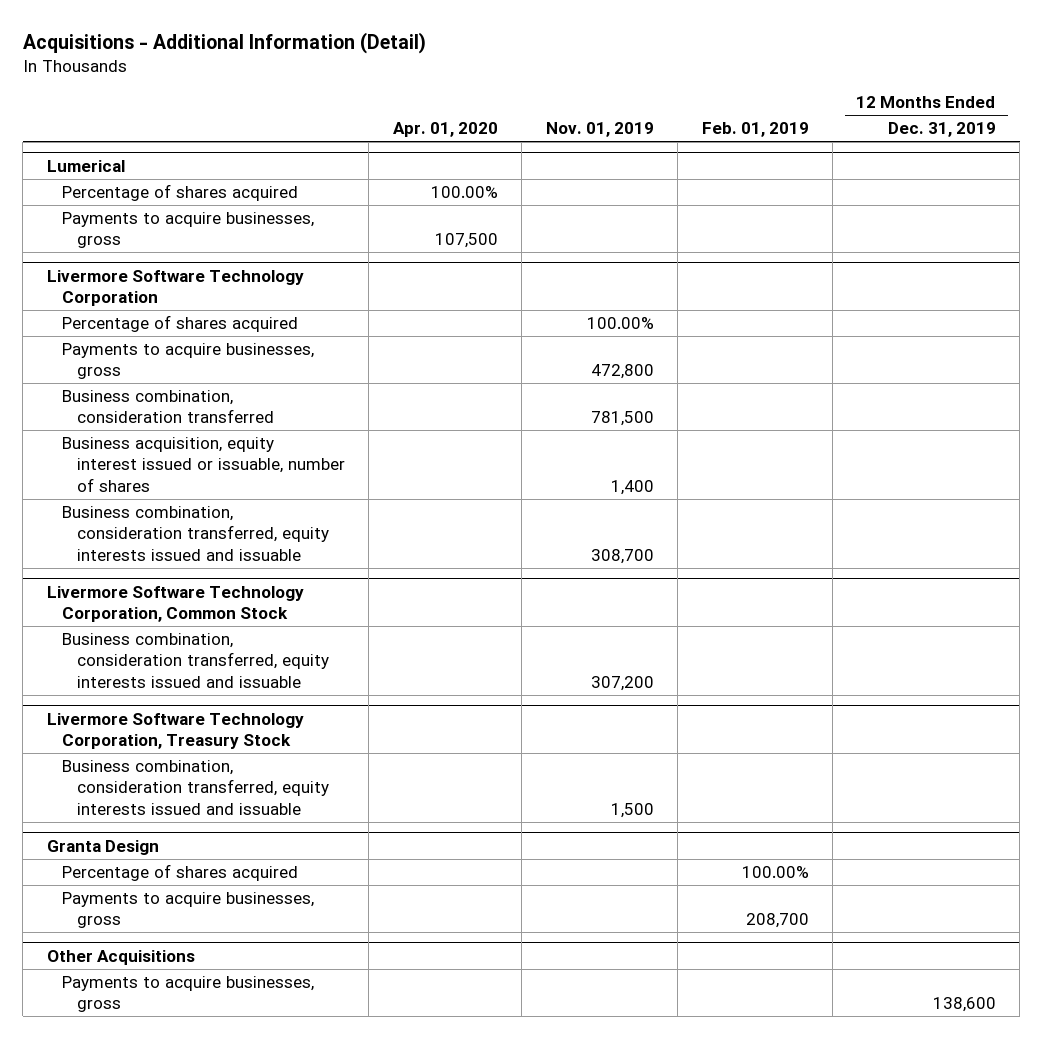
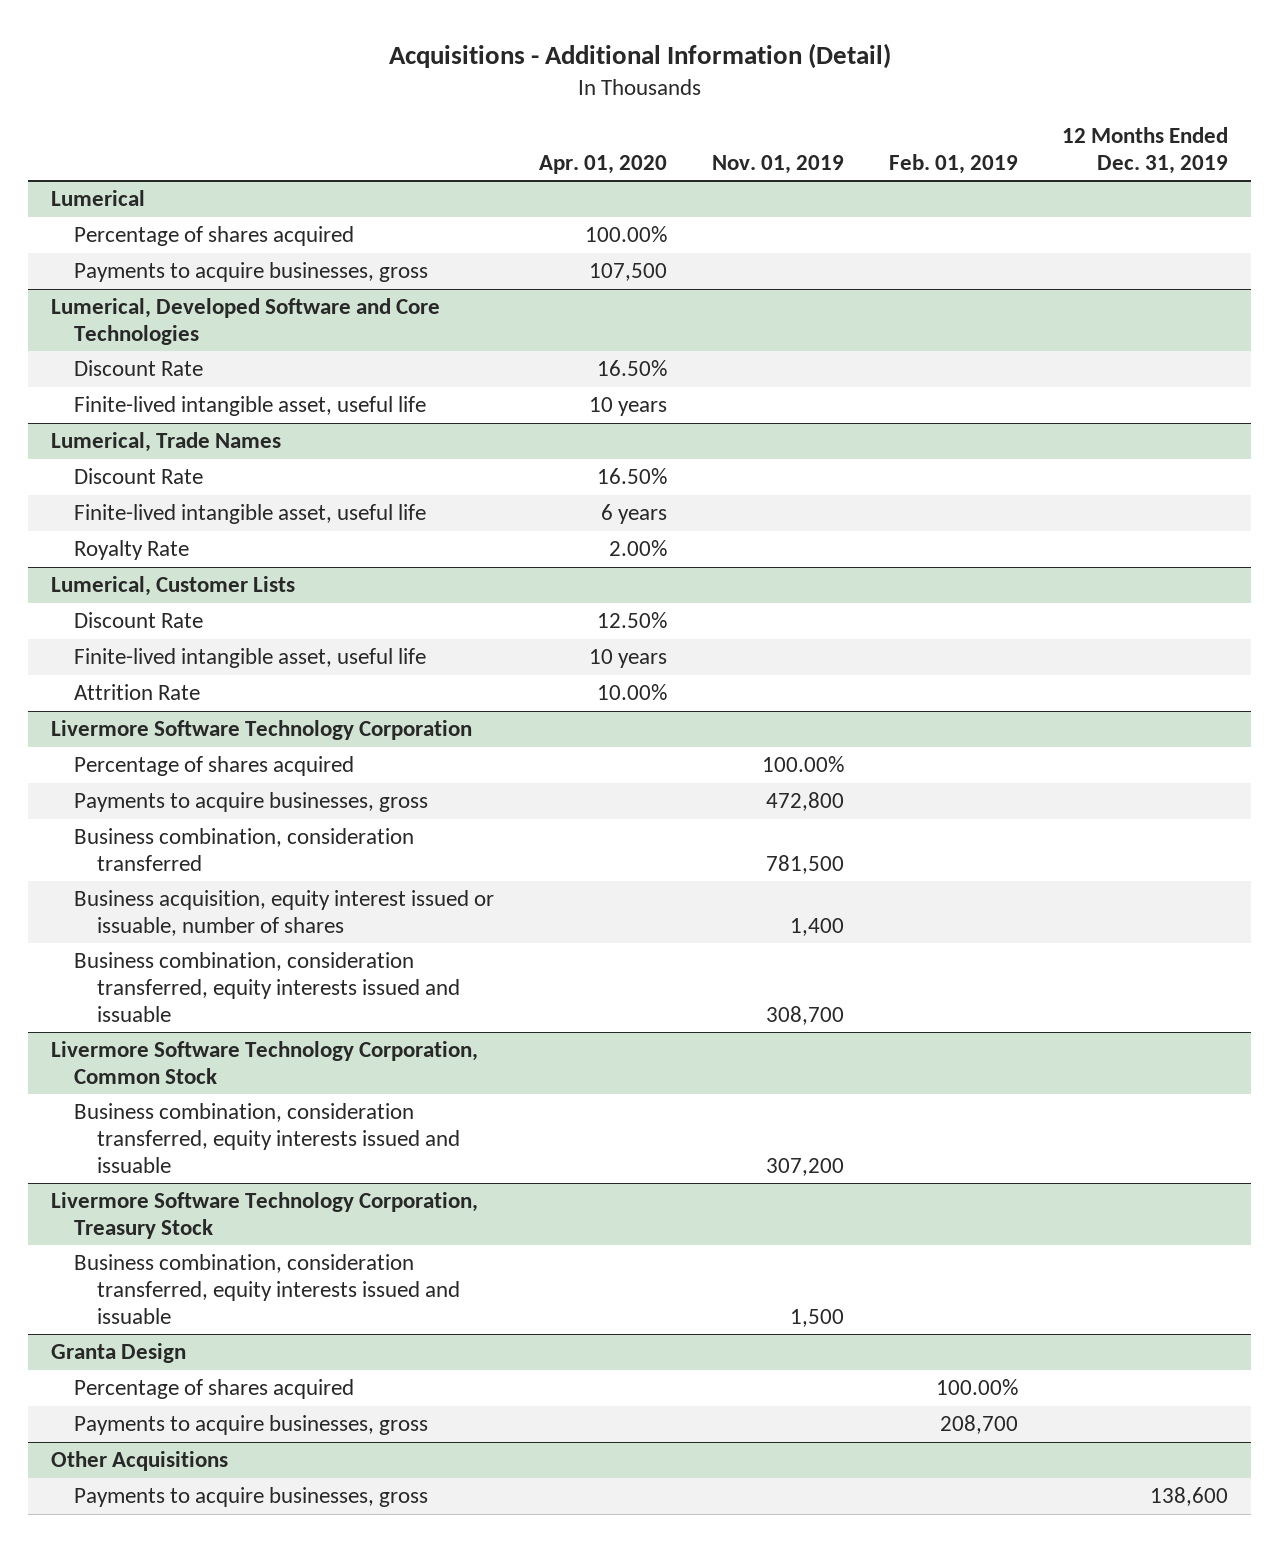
none -> [50,298,440,345] Lumerical, Developed Software and Core Technologies
none -> [74,360,204,377] Discount Rate
none -> [74,396,427,417] Finite-lived intangible asset, useful life
none -> [50,432,281,453] Lumerical, Trade Names
none -> [74,468,204,485] Discount Rate
none -> [74,504,427,525] Finite-lived intangible asset, useful life
none -> [74,540,190,561] Royalty Rate
none -> [50,576,295,597] Lumerical, Customer Lists
none -> [74,612,204,629] Discount Rate
none -> [74,648,427,669] Finite-lived intangible asset, useful life
none -> [74,684,201,701] Attrition Rate

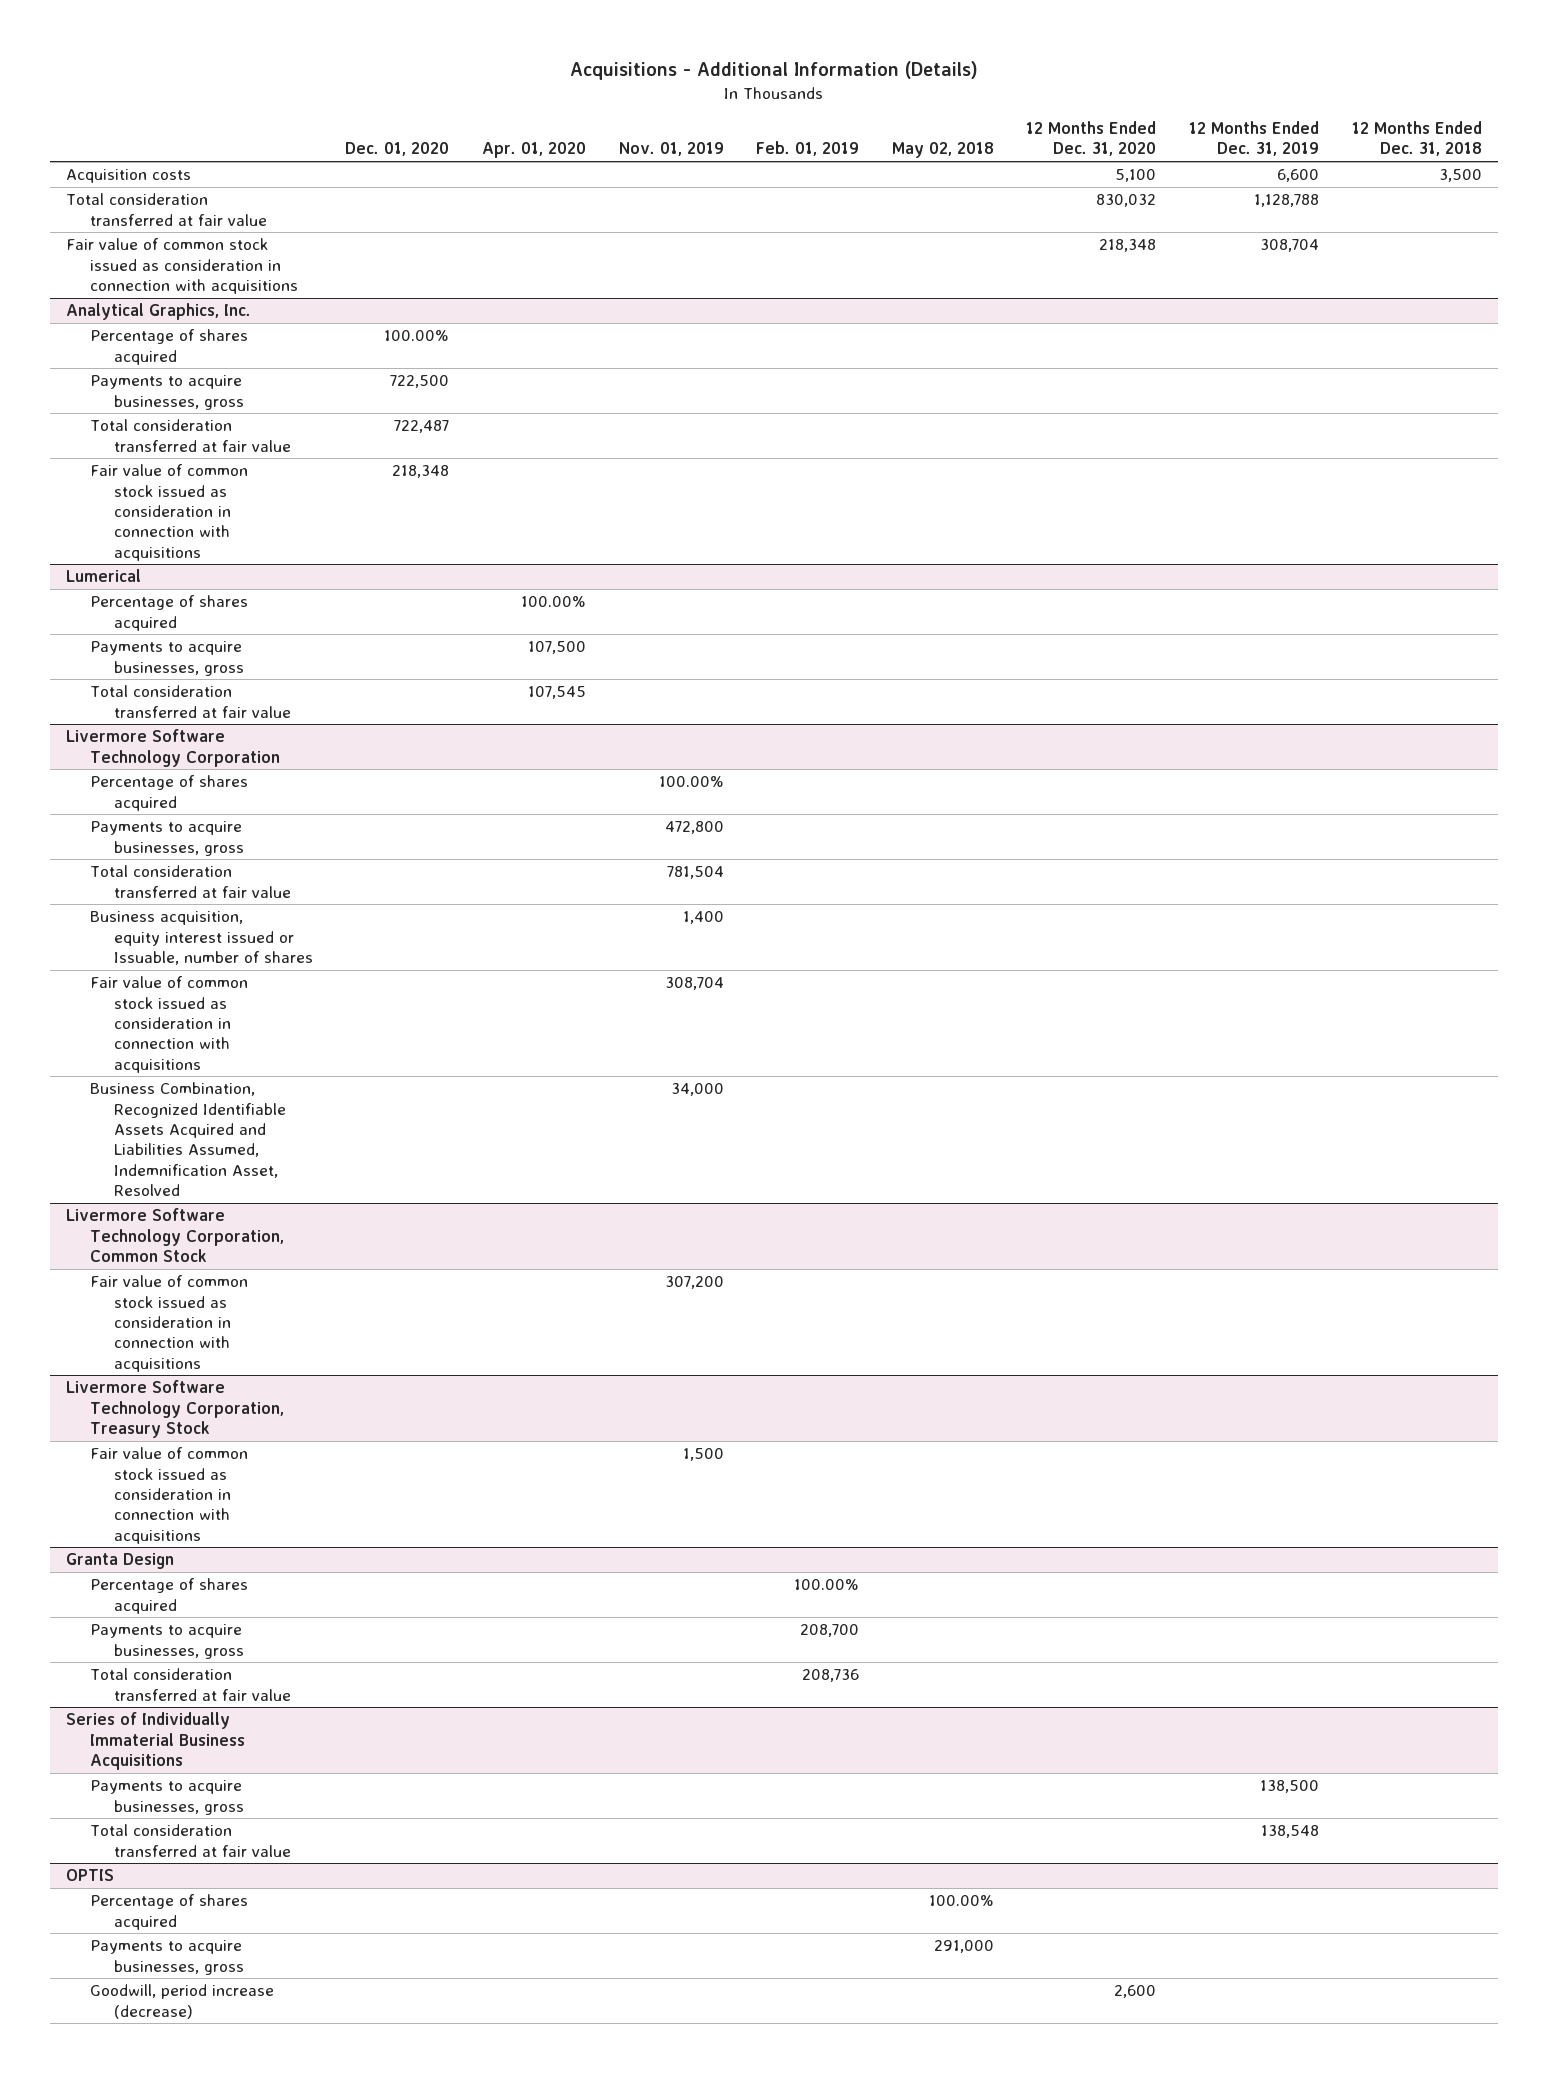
[388,42,891,69] Acquisitions - Additional Information (Detail) -> [569,61,978,81] Acquisitions - Additional Information (Details)
none -> [345,142,450,157] Dec. 01, 2020
none -> [891,142,994,159] May 02, 2018
none -> [1026,121,1157,157] 12 Months Ended Dec. 31, 2020
none -> [1351,121,1482,157] 12 Months Ended Dec. 31, 2018
none -> [66,169,192,184] Acquisition costs
none -> [66,193,267,226] Total consideration transferred at fair value
none -> [66,238,298,294] Fair value of common stock issued as consideration in connection with acquisitions
none -> [66,303,252,321] Analytical Graphics, Inc.
none -> [89,329,248,365] Percentage of shares acquired
none -> [89,375,244,410] Payments to acquire businesses, gross
none -> [89,419,291,452] Total consideration transferred at fair value
none -> [89,464,248,561] Fair value of common stock issued as consideration in connection with acquisitions
[50,298,440,345] Lumerical, Developed Software and Core Technologies -> none
[74,360,204,377] Discount Rate -> none
[74,396,427,417] Finite-lived intangible asset, useful life -> none
[50,432,281,453] Lumerical, Trade Names -> none
[74,468,204,485] Discount Rate -> none
[74,504,427,525] Finite-lived intangible asset, useful life -> none
[74,540,190,561] Royalty Rate -> none
[50,576,295,597] Lumerical, Customer Lists -> none
[74,612,204,629] Discount Rate -> none
[74,648,427,669] Finite-lived intangible asset, useful life -> none
[74,684,201,701] Attrition Rate -> none
none -> [89,685,291,718] Total consideration transferred at fair value
[74,952,461,1022] Business combination, consideration transferred, equity interests issued and issuable -> none
[74,828,415,871] Business combination, consideration transferred -> [89,865,291,898] Total consideration transferred at fair value
[765,854,844,874] 781,500 -> [666,866,724,880] 781,504
[74,890,495,936] Business acquisition, equity interest issued or issuable, number of shares -> [89,911,313,965] Business acquisition, equity interest issued or Issuable, number of shares
none -> [89,976,248,1073] Fair value of common stock issued as consideration in connection with acquisitions
none -> [89,1082,286,1197] Business Combination, Recognized Identifiable Assets Acquired and Liabilities Assumed, Indemnification Asset, Resolved
[74,1103,461,1173] Business combination, consideration transferred, equity interests issued and issuable -> [89,1275,248,1372] Fair value of common stock issued as consideration in connection with acquisitions
[74,1254,461,1324] Business combination, consideration transferred, equity interests issued and issuable -> [89,1447,248,1544] Fair value of common stock issued as consideration in connection with acquisitions
none -> [89,1668,291,1701] Total consideration transferred at fair value
[50,1451,228,1472] Other Acquisitions -> [66,1712,245,1770] Series of Individually Immaterial Business Acquisitions
[1150,1487,1229,1507] 138,600 -> [1260,1780,1320,1794] 138,500
none -> [89,1824,291,1857] Total consideration transferred at fair value
none -> [66,1869,115,1882] OPTIS
none -> [89,1894,248,1930] Percentage of shares acquired
none -> [89,1940,244,1975] Payments to acquire businesses, gross
none -> [89,1984,274,2019] Goodwill, period increase (decrease)

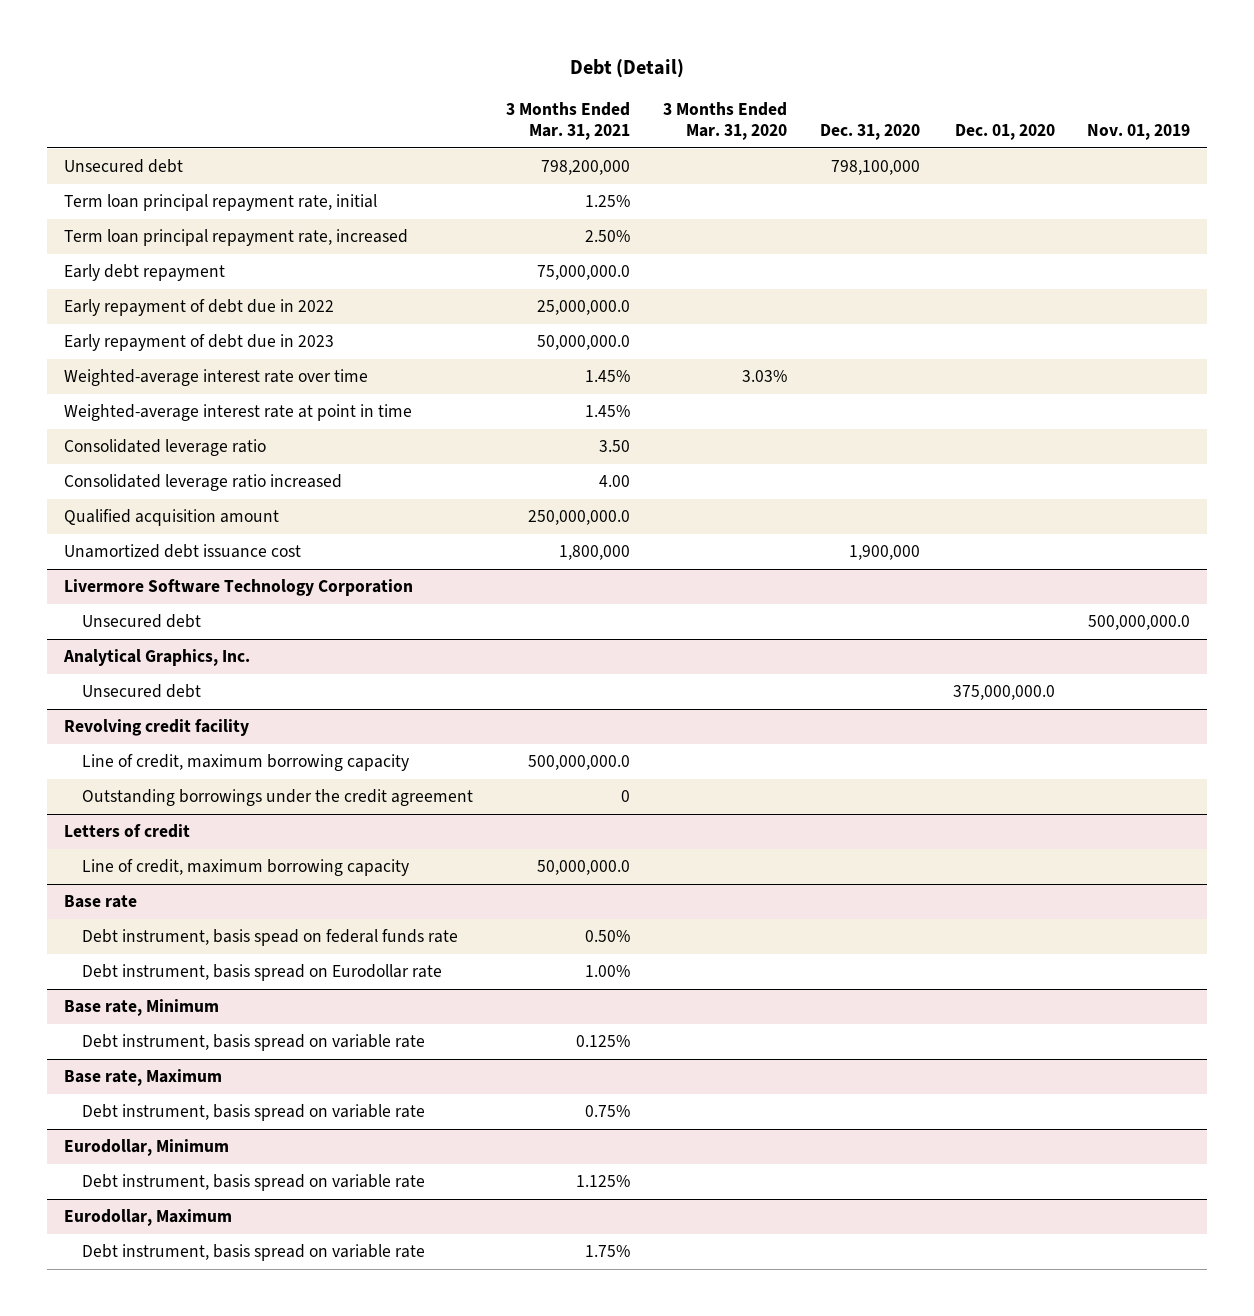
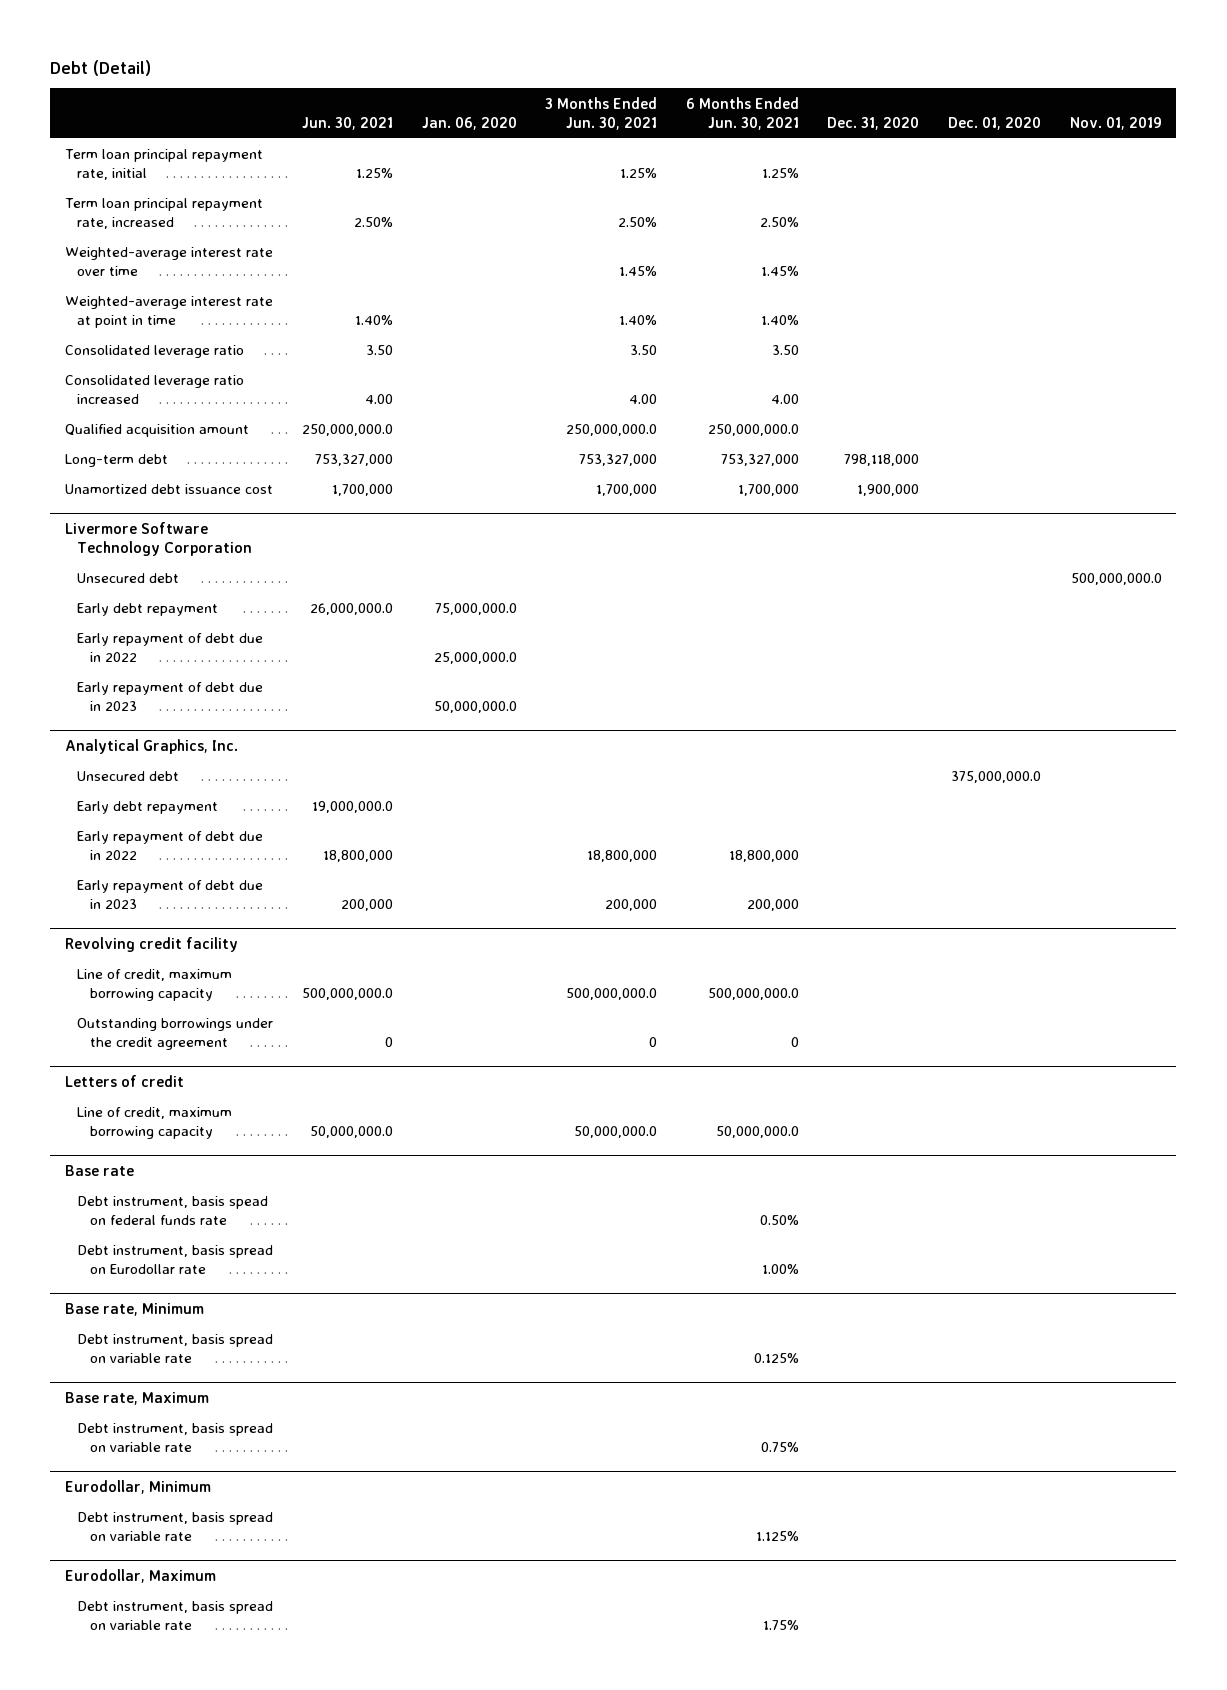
[505,101,630,140] 3 Months Ended Mar. 31, 2021 -> none
[662,101,787,140] 3 Months Ended Mar. 31, 2020 -> none
none -> [301,116,393,130] Jun. 30, 2021
none -> [421,116,517,130] Jan. 06, 2020
none -> [545,96,658,130] 3 Months Ended Jun. 30, 2021
none -> [685,96,799,130] 6 Months Ended Jun. 30, 2021
[63,159,183,174] Unsecured debt -> none
[63,264,225,282] Early debt repayment -> none
[63,299,334,317] Early repayment of debt due in 2022 -> none
[63,334,334,352] Early repayment of debt due in 2023 -> none
none -> [64,454,168,468] Long-term debt
none -> [77,603,219,617] Early debt repayment
none -> [77,633,264,663] Early repayment of debt due in 2022
none -> [77,682,264,712] Early repayment of debt due in 2023
none -> [77,801,219,815] Early debt repayment
none -> [77,831,264,861] Early repayment of debt due in 2022
none -> [77,880,264,910] Early repayment of debt due in 2023

